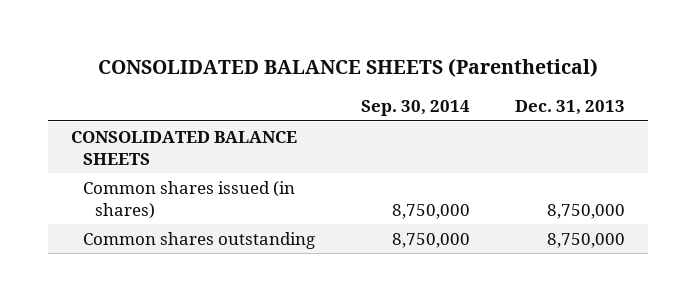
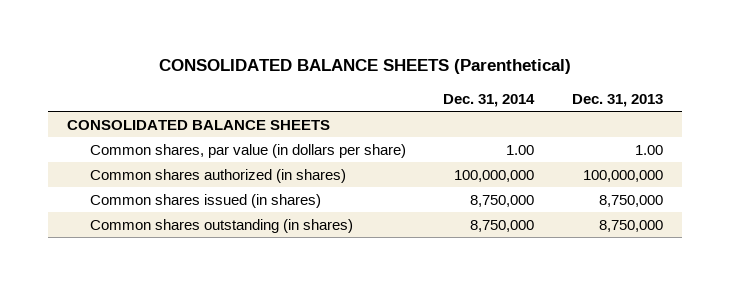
[360,100,470,117] Sep. 30, 2014 -> none
none -> [443,93,536,107] Dec. 31, 2014
none -> [89,143,406,158] Common shares, par value (in dollars per share)
none -> [89,168,346,183] Common shares authorized (in shares)
[82,231,315,249] Common shares outstanding -> [89,218,353,233] Common shares outstanding (in shares)

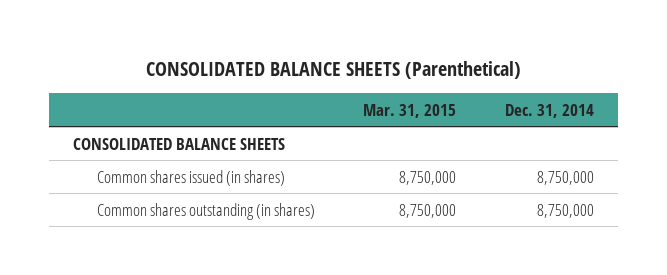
[572,93,664,107] Dec. 31, 2013 -> none
none -> [363,103,457,118] Mar. 31, 2015
[89,143,406,158] Common shares, par value (in dollars per share) -> none
[89,168,346,183] Common shares authorized (in shares) -> none

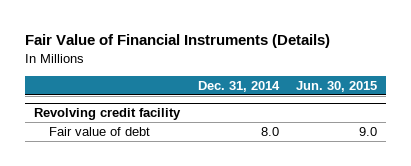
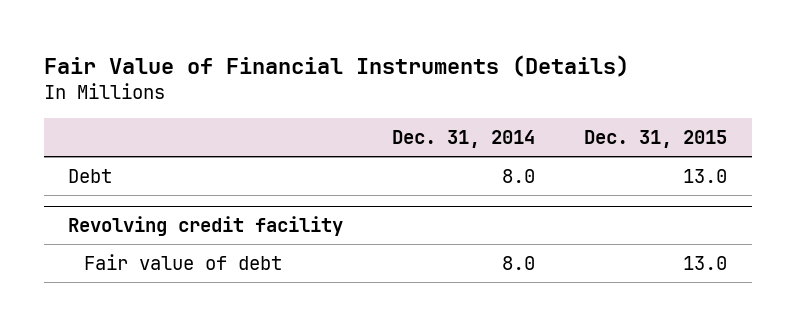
[296,80,378,92] Jun. 30, 2015 -> none
none -> [584,130,728,149] Dec. 31, 2015
none -> [68,168,113,183] Debt

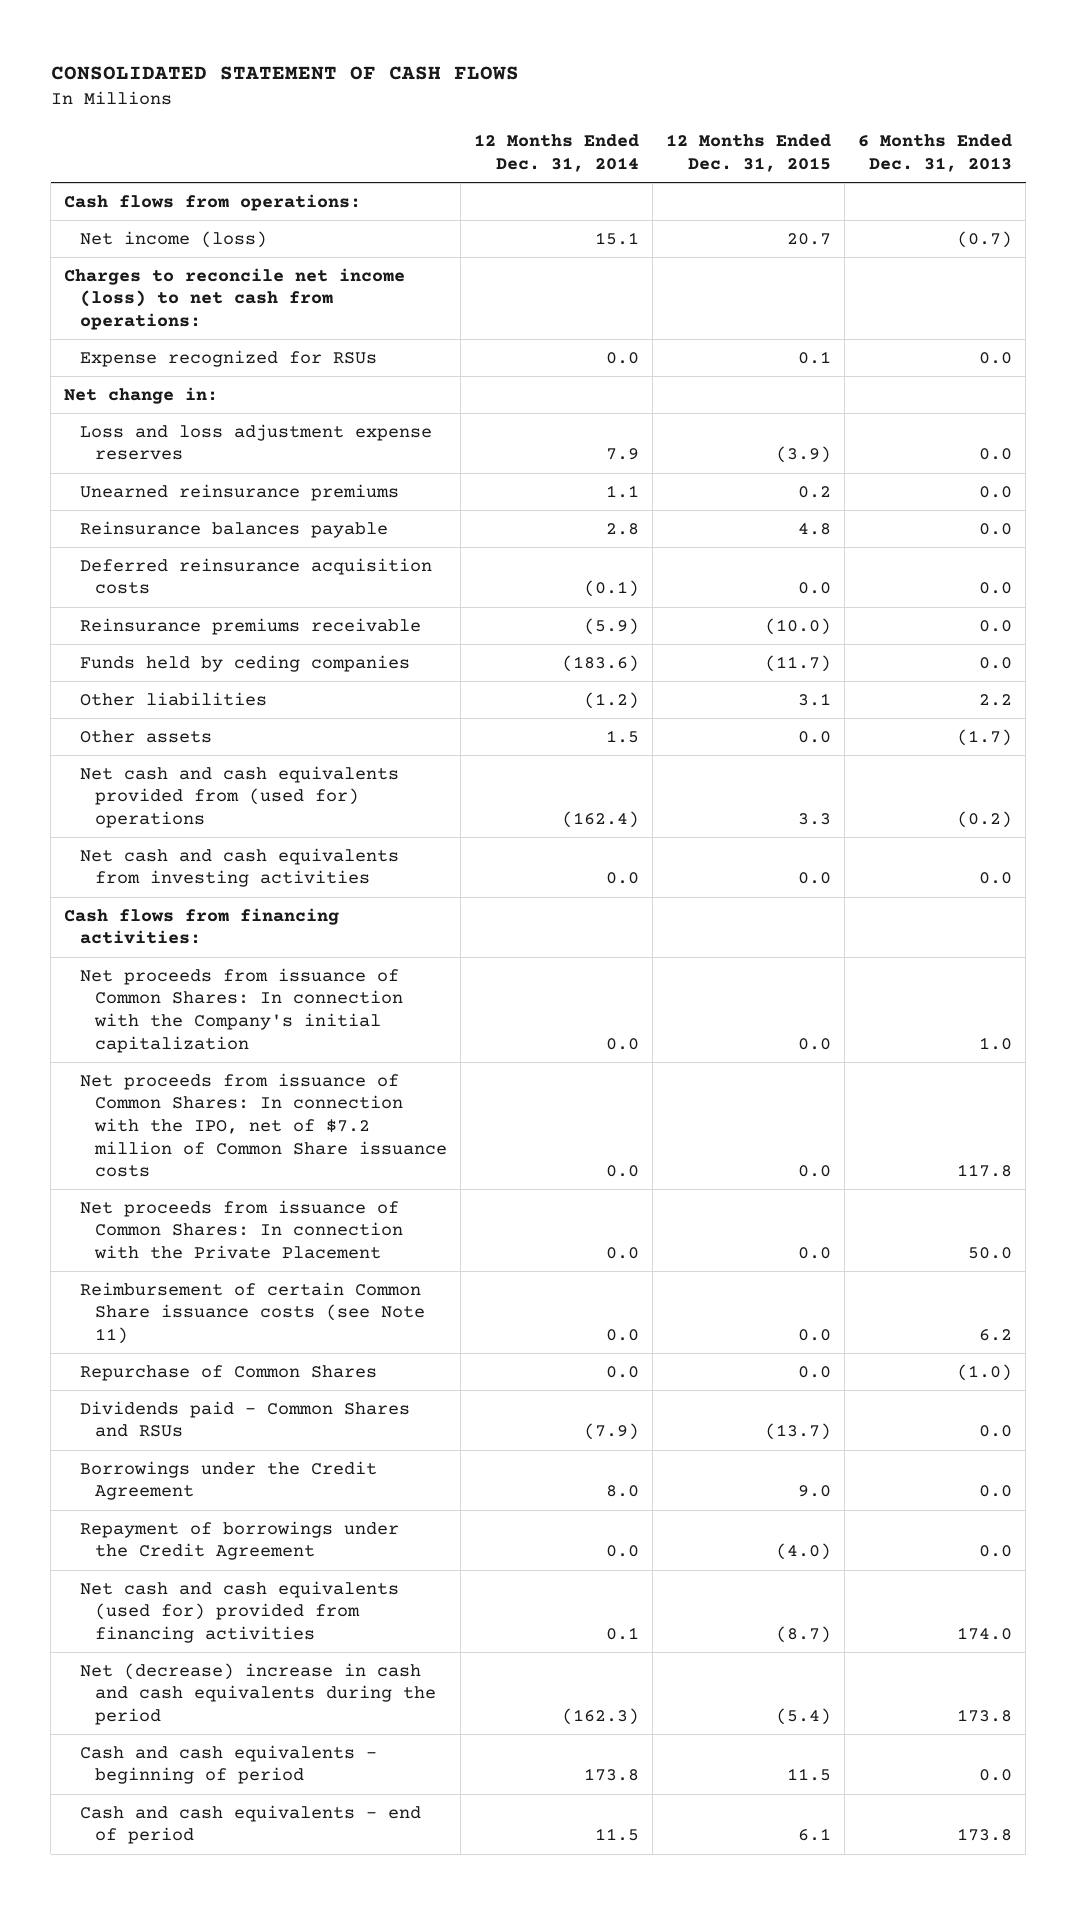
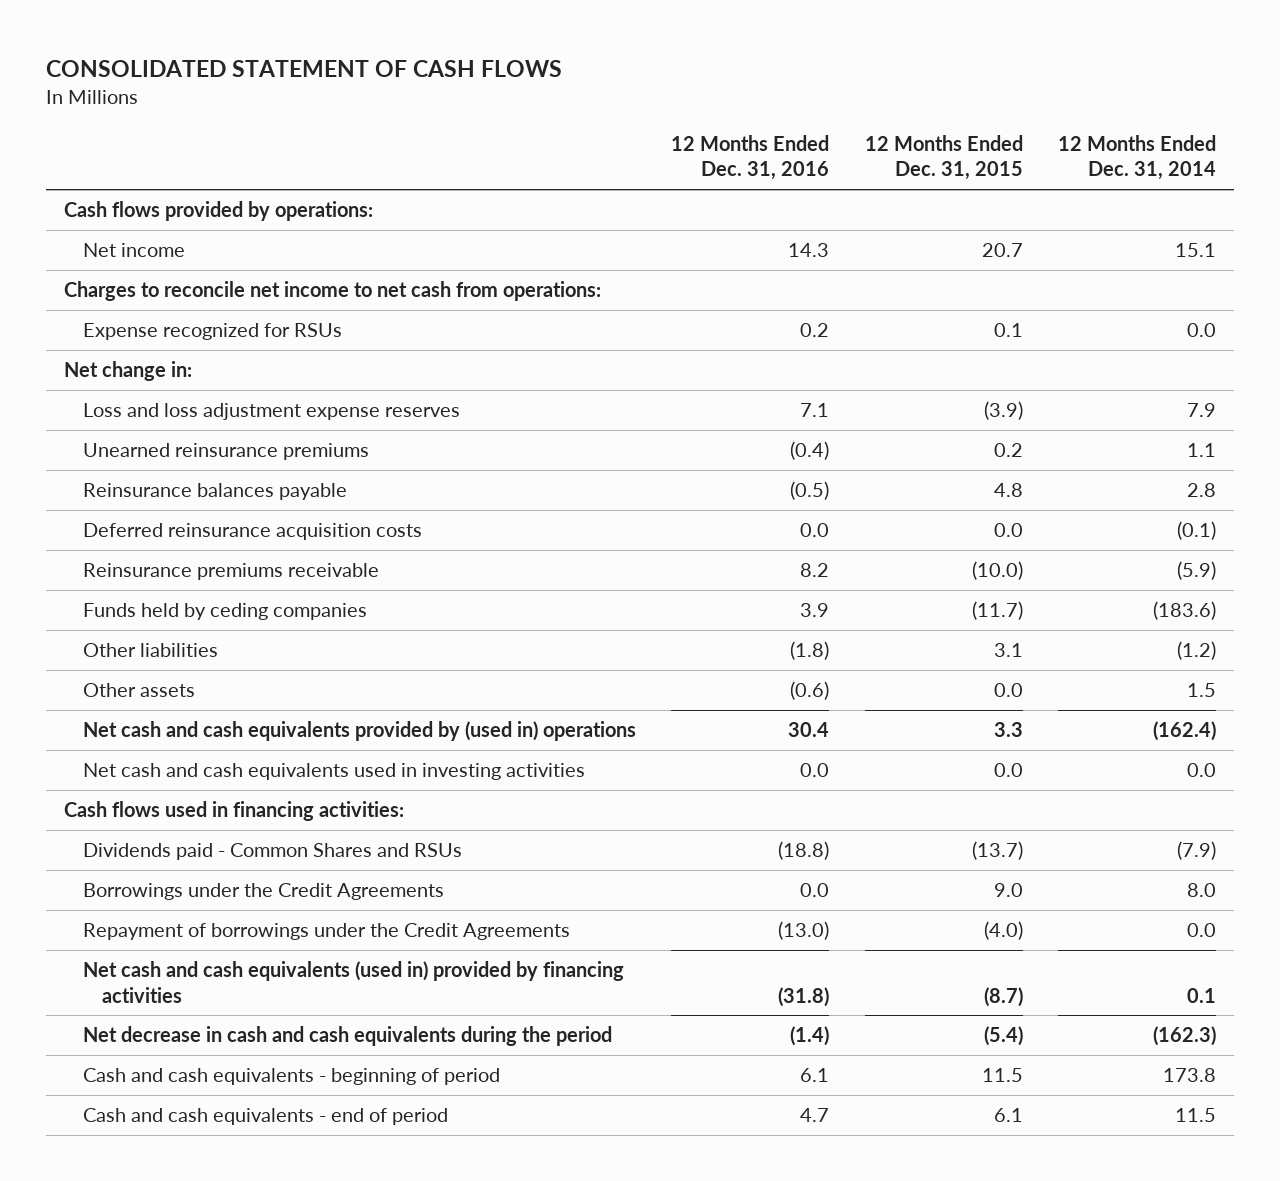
[858,134,1013,172] 6 Months Ended Dec. 31, 2013 -> none
none -> [671,135,830,181] 12 Months Ended Dec. 31, 2016
[64,193,362,211] Cash flows from operations: -> [63,201,373,222] Cash flows provided by operations:
[79,230,267,248] Net income (loss) -> [82,243,185,258] Net income
[64,267,406,330] Charges to reconcile net income (loss) to net cash from operations: -> [63,281,601,302] Charges to reconcile net income to net cash from operations:
[79,967,404,1053] Net proceeds from issuance of Common Shares: In connection with the Company's initial capitalization -> none
[79,1072,448,1178] Net proceeds from issuance of Common Shares: In connection with the IPO, net of $7.2 million of Common Share issuance costs -> none
[79,1199,404,1259] Net proceeds from issuance of Common Shares: In connection with the Private Placement -> none
[79,1281,426,1344] Reimbursement of certain Common Share issuance costs (see Note 11) -> none
[79,1364,377,1381] Repurchase of Common Shares -> none
[79,765,399,828] Net cash and cash equivalents provided from (used for) operations -> [82,721,636,742] Net cash and cash equivalents provided by (used in) operations
[79,847,399,888] Net cash and cash equivalents from investing activities -> [82,763,585,781] Net cash and cash equivalents used in investing activities
[64,907,340,945] Cash flows from financing activities: -> [63,801,404,822] Cash flows used in financing activities:
[79,1460,377,1501] Borrowings under the Credit Agreement -> [82,883,444,901] Borrowings under the Credit Agreements
[79,1520,399,1561] Repayment of borrowings under the Credit Agreement -> [82,923,570,941] Repayment of borrowings under the Credit Agreements
[79,1580,399,1643] Net cash and cash equivalents (used for) provided from financing activities -> [82,961,624,1003] Net cash and cash equivalents (used in) provided by financing activities
[79,1662,437,1725] Net (decrease) increase in cash and cash equivalents during the period -> [82,1026,612,1047] Net decrease in cash and cash equivalents during the period

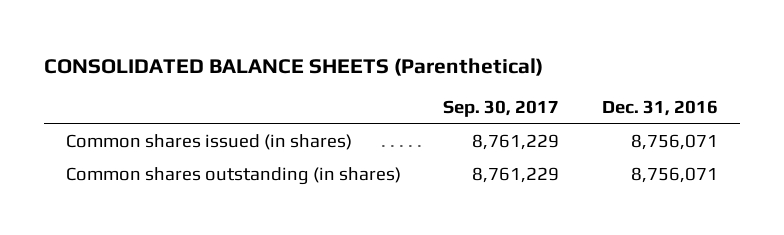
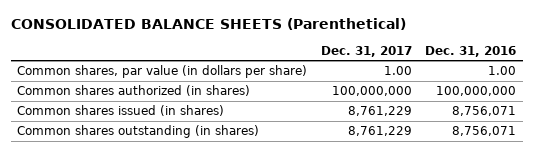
[443,100,560,118] Sep. 30, 2017 -> none
none -> [320,45,412,57] Dec. 31, 2017
none -> [17,65,308,79] Common shares, par value (in dollars per share)
none -> [17,85,251,97] Common shares authorized (in shares)

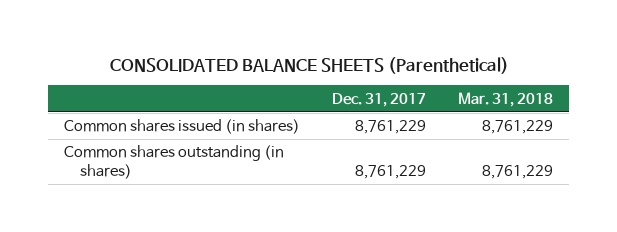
[425,45,517,57] Dec. 31, 2016 -> none
none -> [458,91,554,107] Mar. 31, 2018
[17,65,308,79] Common shares, par value (in dollars per share) -> none
[17,85,251,97] Common shares authorized (in shares) -> none

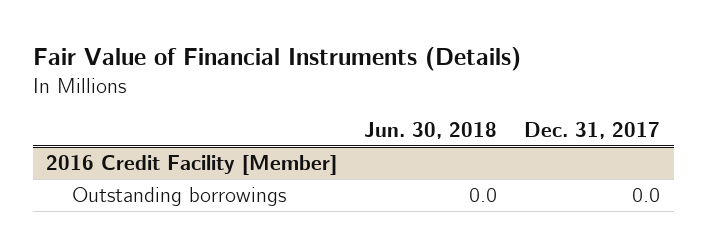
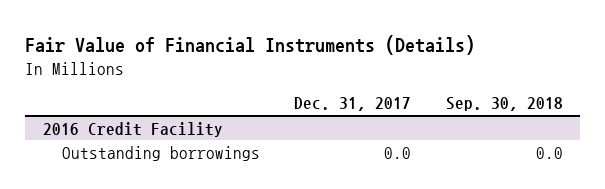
[364,121,498,139] Jun. 30, 2018 -> none
none -> [445,97,563,112] Sep. 30, 2018
[46,155,338,176] 2016 Credit Facility [Member] -> [42,121,223,137] 2016 Credit Facility

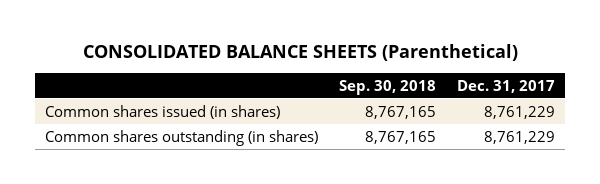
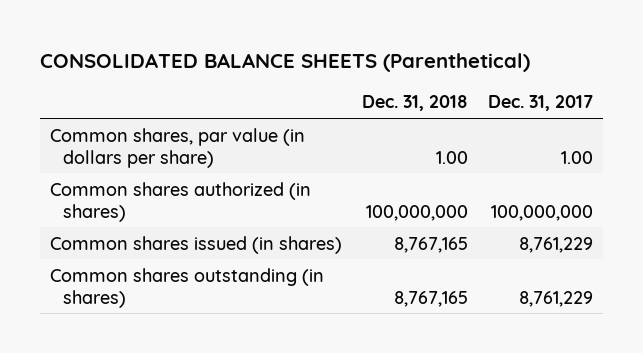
[338,80,436,96] Sep. 30, 2018 -> none
none -> [361,95,468,112] Dec. 31, 2018
none -> [49,127,305,168] Common shares, par value (in dollars per share)
none -> [49,181,311,222] Common shares authorized (in shares)

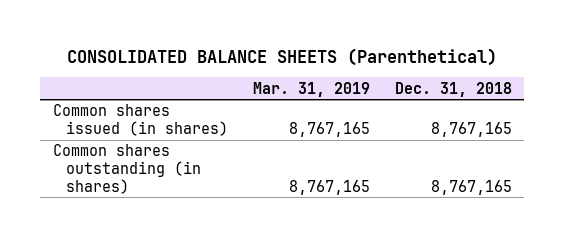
[487,95,593,112] Dec. 31, 2017 -> none
none -> [252,81,370,97] Mar. 31, 2019
[49,127,305,168] Common shares, par value (in dollars per share) -> none
[49,181,311,222] Common shares authorized (in shares) -> none

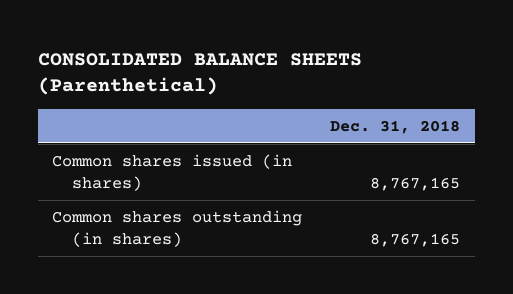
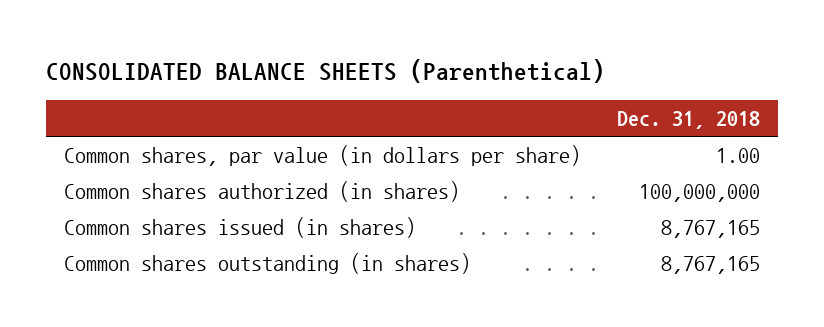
none -> [64,144,582,166] Common shares, par value (in dollars per share)
none -> [64,180,461,202] Common shares authorized (in shares)

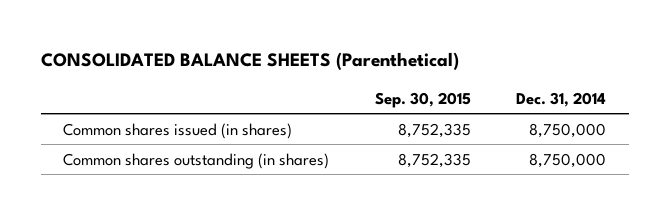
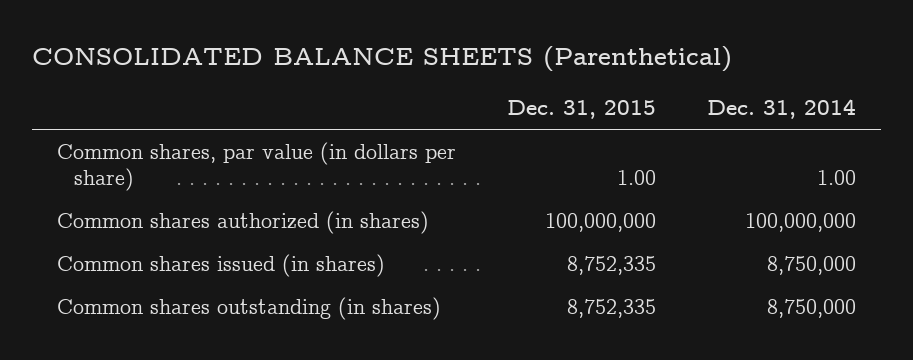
[374,91,471,108] Sep. 30, 2015 -> none
none -> [506,100,656,120] Dec. 31, 2015
none -> [56,141,456,191] Common shares, par value (in dollars per share)
none -> [56,210,429,234] Common shares authorized (in shares)

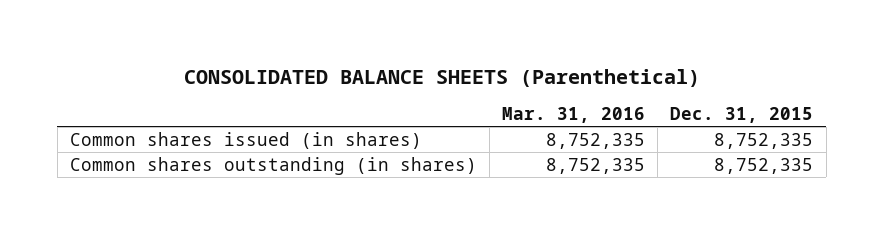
[706,99,856,120] Dec. 31, 2014 -> none
none -> [502,106,646,123] Mar. 31, 2016
[56,141,456,191] Common shares, par value (in dollars per share) -> none
[56,210,429,234] Common shares authorized (in shares) -> none

